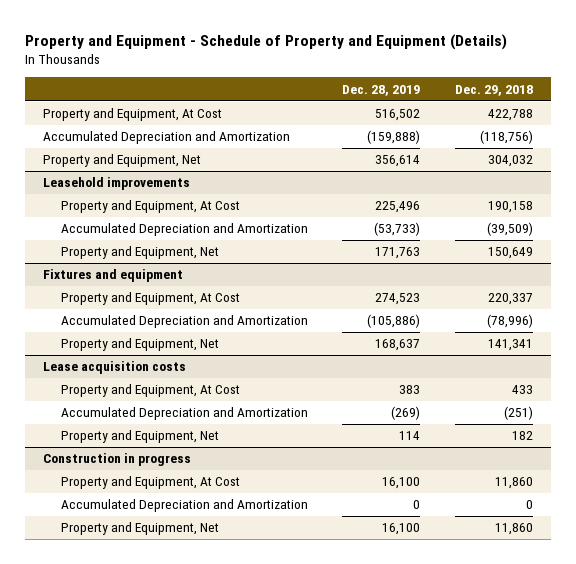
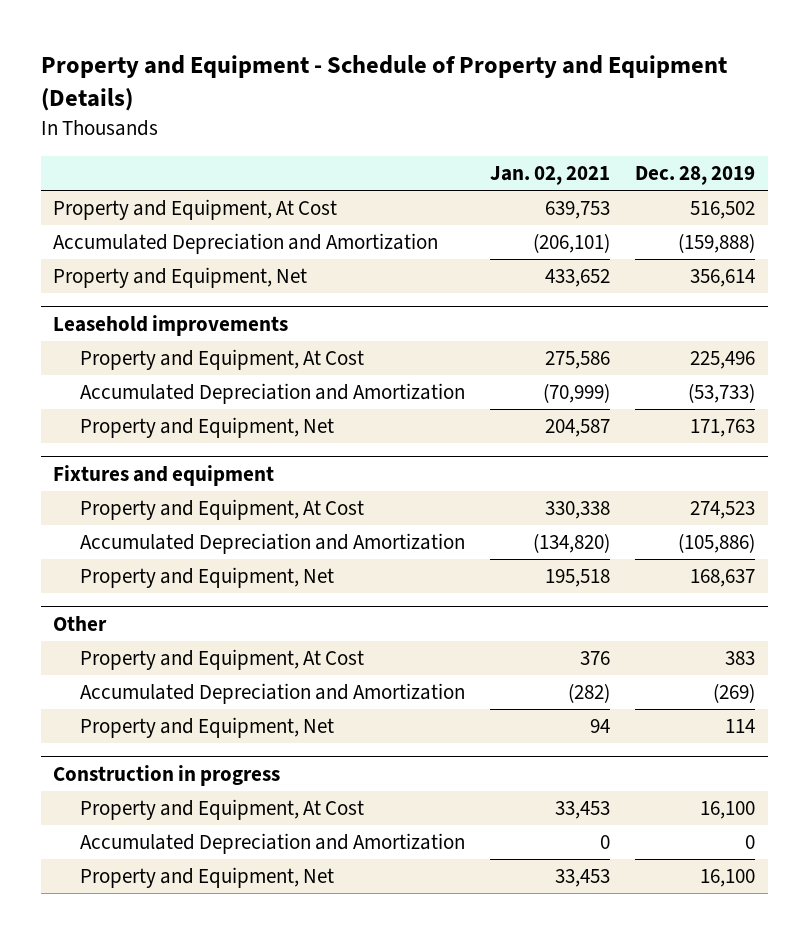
[455,84,534,96] Dec. 29, 2018 -> none
none -> [490,166,611,186] Jan. 02, 2021
[42,361,186,375] Lease acquisition costs -> [53,615,108,631] Other

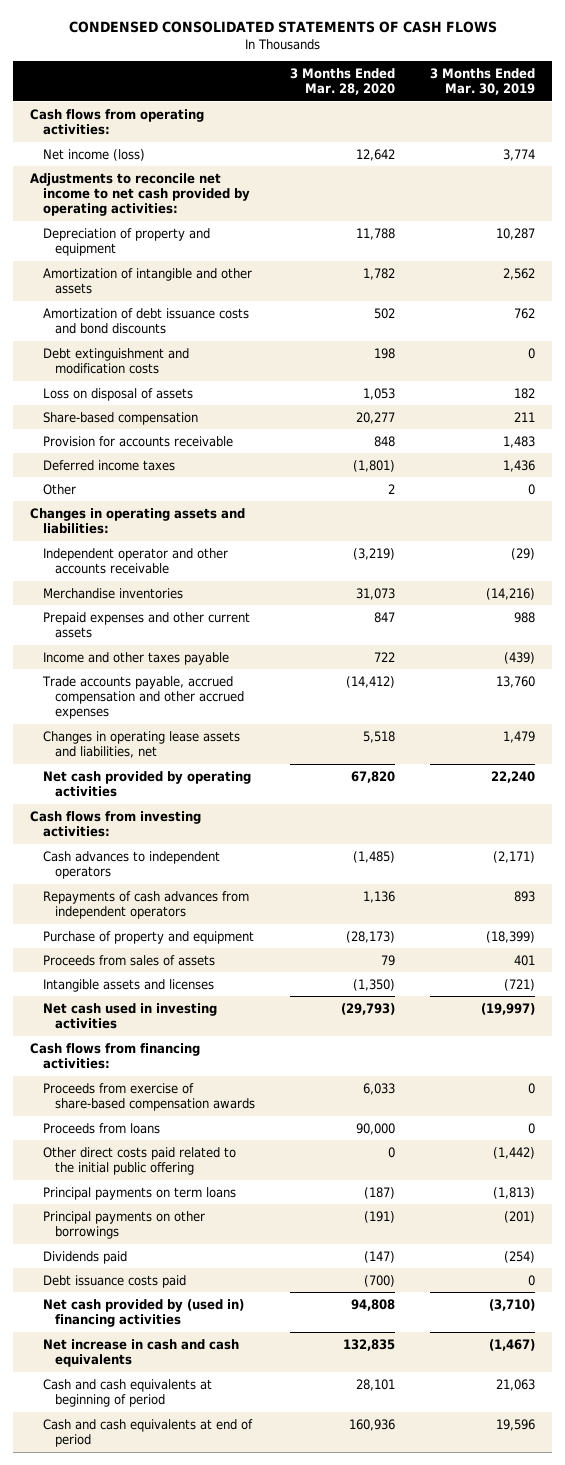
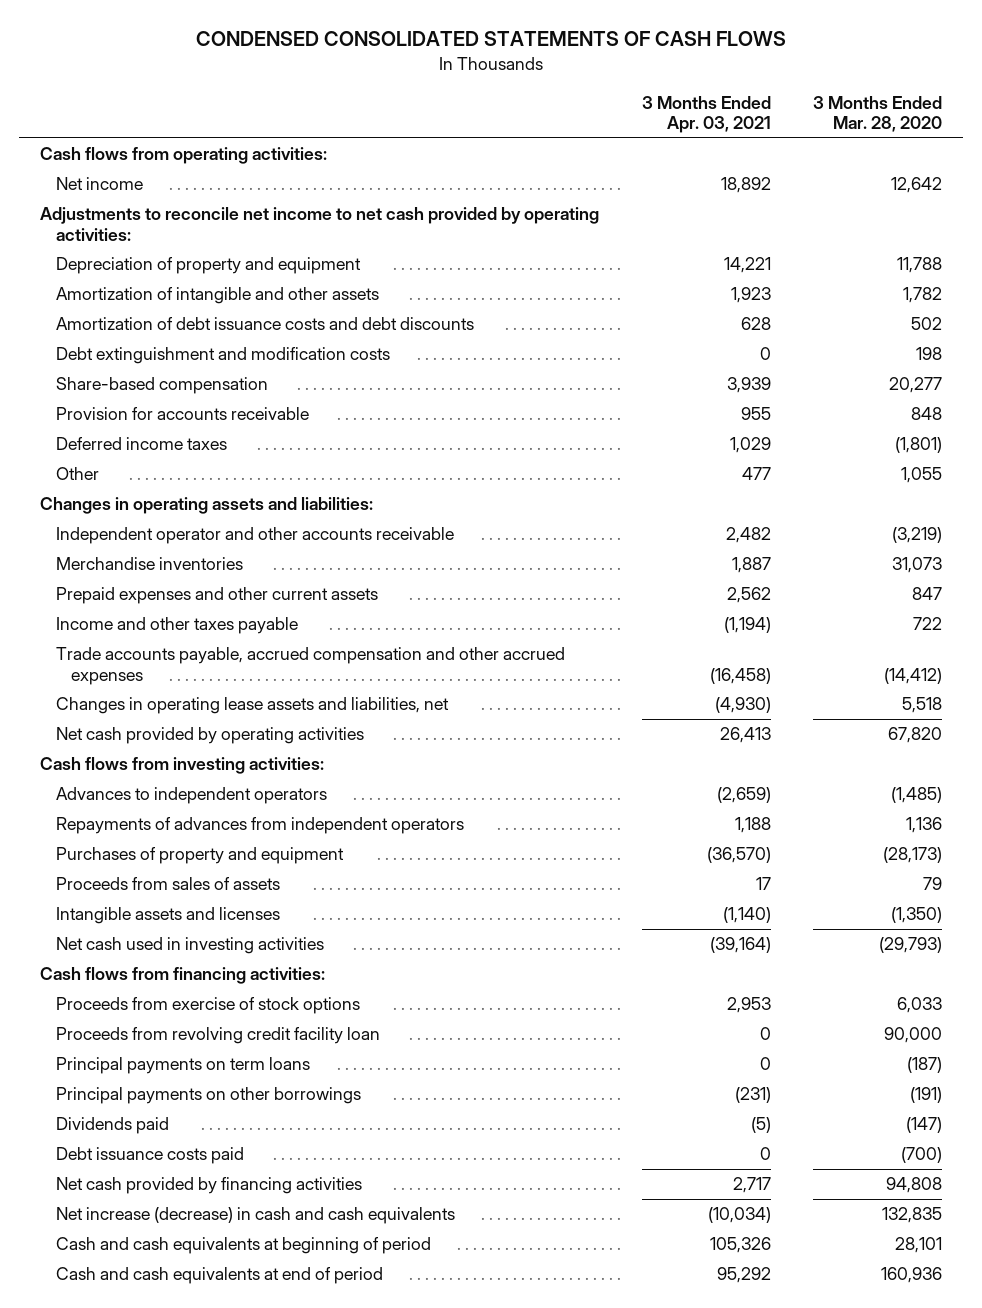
[430,67,536,96] 3 Months Ended Mar. 30, 2019 -> none
none -> [641,95,771,133] 3 Months Ended Apr. 03, 2021
[42,148,145,161] Net income (loss) -> [55,177,143,191] Net income
[42,307,249,335] Amortization of debt issuance costs and bond discounts -> [55,317,474,331] Amortization of debt issuance costs and debt discounts
[42,387,193,401] Loss on disposal of assets -> none
[388,483,396,494] 2 -> [900,467,942,484] 1,055
[42,850,220,880] Cash advances to independent operators -> [55,787,327,805] Advances to independent operators
[42,890,249,920] Repayments of cash advances from independent operators -> [55,817,464,835] Repayments of advances from independent operators
[42,930,254,944] Purchase of property and equipment -> [55,847,344,865] Purchases of property and equipment
[42,1146,236,1176] Other direct costs paid related to the initial public offering -> none
[42,1082,256,1112] Proceeds from exercise of share-based compensation awards -> [55,997,360,1015] Proceeds from exercise of stock options
[42,1122,160,1134] Proceeds from loans -> [55,1027,380,1045] Proceeds from revolving credit facility loan
[42,1298,244,1328] Net cash provided by (used in) financing activities -> [55,1177,362,1195] Net cash provided by financing activities
[42,1338,239,1368] Net increase in cash and cash equivalents -> [55,1207,455,1225] Net increase (decrease) in cash and cash equivalents

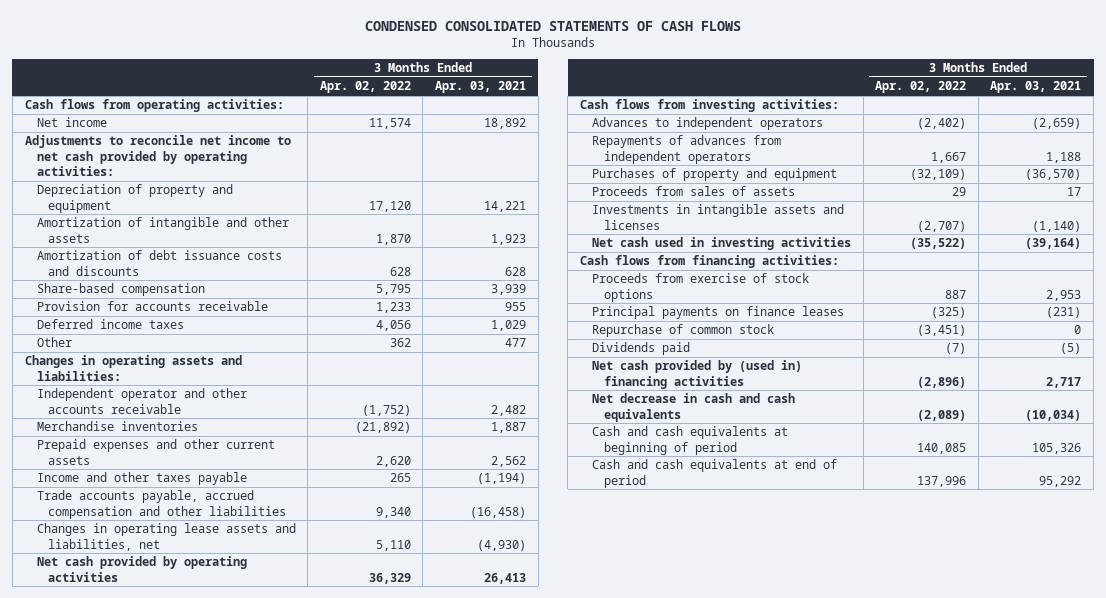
[812,95,942,132] 3 Months Ended Mar. 28, 2020 -> none
none -> [319,81,411,94] Apr. 02, 2022
[55,347,390,365] Debt extinguishment and modification costs -> none
[55,317,474,331] Amortization of debt issuance costs and debt discounts -> [36,250,282,276] Amortization of debt issuance costs and discounts
[55,647,565,685] Trade accounts payable, accrued compensation and other accrued expenses -> [36,490,287,519] Trade accounts payable, accrued compensation and other liabilities
[55,907,280,925] Intangible assets and licenses -> [591,204,844,230] Investments in intangible assets and licenses
[55,1027,380,1045] Proceeds from revolving credit facility loan -> none
[55,1057,310,1075] Principal payments on term loans -> none
[55,1087,361,1105] Principal payments on other borrowings -> [591,306,844,320] Principal payments on finance leases
none -> [591,324,774,338] Repurchase of common stock
[55,1147,244,1165] Debt issuance costs paid -> none
[55,1177,362,1195] Net cash provided by financing activities -> [591,360,802,389] Net cash provided by (used in) financing activities
[55,1207,455,1225] Net increase (decrease) in cash and cash equivalents -> [591,393,795,422] Net decrease in cash and cash equivalents

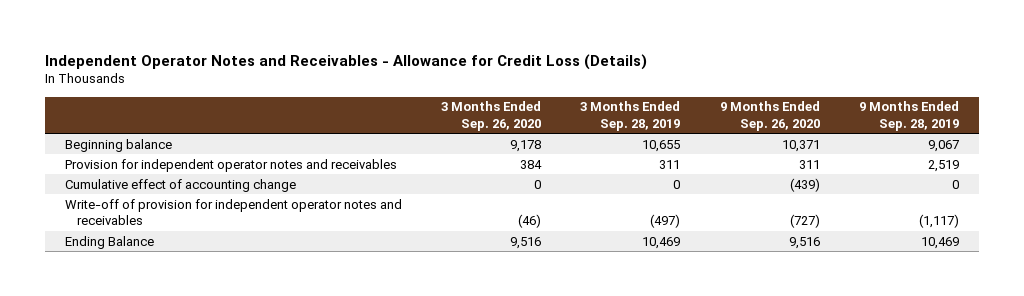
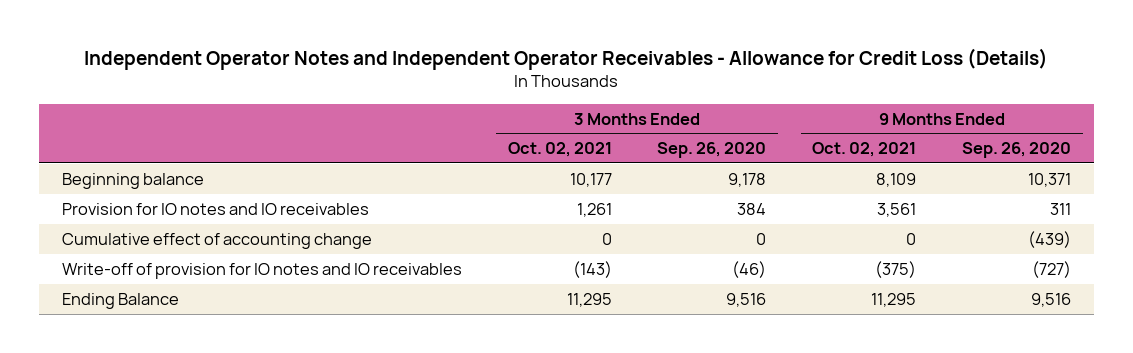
[45,53,648,70] Independent Operator Notes and Receivables - Allowance for Credit Loss (Details) -> [84,47,1049,70] Independent Operator Notes and Independent Operator Receivables - Allowance for Credit Loss (Details)
[580,101,681,131] 3 Months Ended Sep. 28, 2019 -> none
[859,101,960,131] 9 Months Ended Sep. 28, 2019 -> none
none -> [507,142,612,158] Oct. 02, 2021
none -> [812,142,917,158] Oct. 02, 2021
[64,158,397,172] Provision for independent operator notes and receivables -> [61,202,369,215] Provision for IO notes and IO receivables
[64,198,402,226] Write-off of provision for independent operator notes and receivables -> [61,262,462,279] Write-off of provision for IO notes and IO receivables

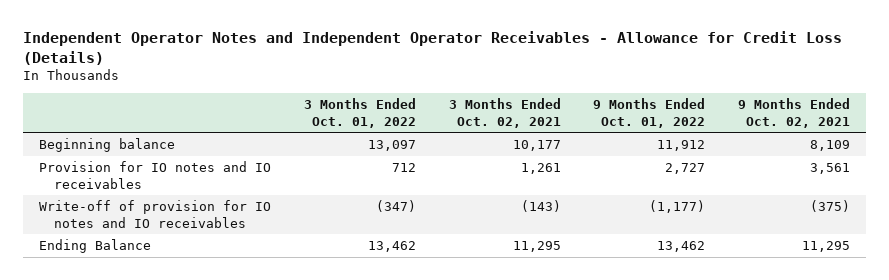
[657,142,767,159] Sep. 26, 2020 -> none
[962,142,1072,159] Sep. 26, 2020 -> none
none -> [303,97,416,128] 3 Months Ended Oct. 01, 2022
none -> [593,97,706,128] 9 Months Ended Oct. 01, 2022
[61,232,372,249] Cumulative effect of accounting change -> none

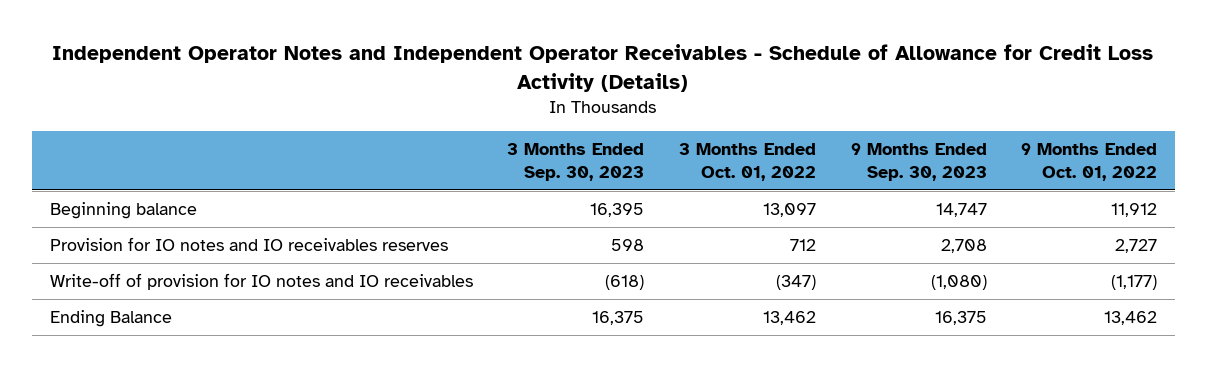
[22,30,842,65] Independent Operator Notes and Independent Operator Receivables - Allowance for Credit Loss (Details) -> [52,44,1154,92] Independent Operator Notes and Independent Operator Receivables - Schedule of Allowance for Credit Loss Activity (Details)
[448,97,561,128] 3 Months Ended Oct. 02, 2021 -> none
[738,97,851,128] 9 Months Ended Oct. 02, 2021 -> none
none -> [507,143,645,181] 3 Months Ended Sep. 30, 2023
none -> [850,143,987,181] 9 Months Ended Sep. 30, 2023
[38,161,271,189] Provision for IO notes and IO receivables -> [49,237,448,252] Provision for IO notes and IO receivables reserves

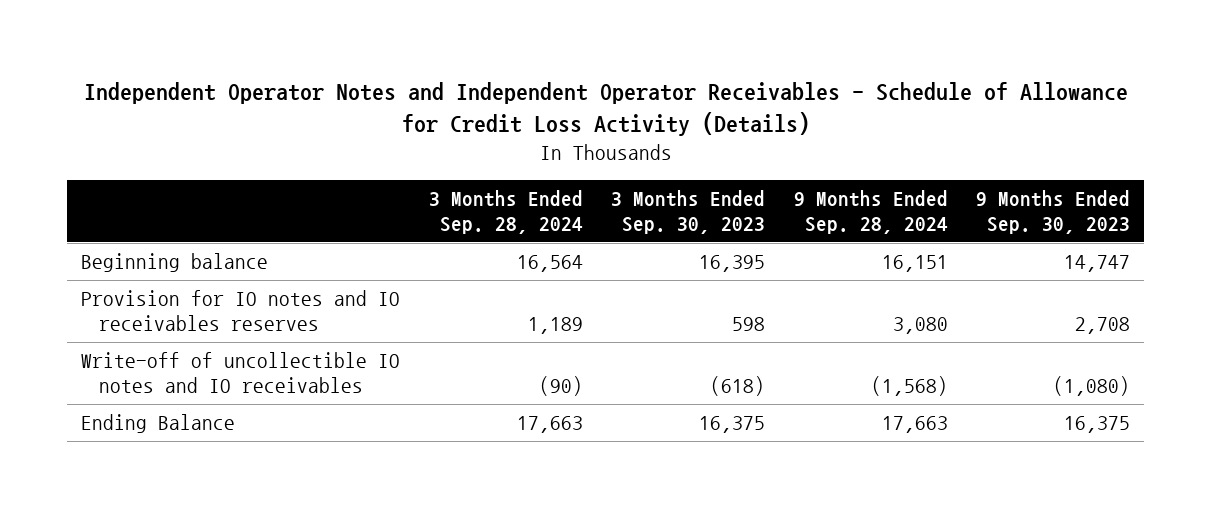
[678,143,816,181] 3 Months Ended Oct. 01, 2022 -> none
[1021,143,1158,181] 9 Months Ended Oct. 01, 2022 -> none
none -> [428,189,583,234] 3 Months Ended Sep. 28, 2024
none -> [793,189,948,234] 9 Months Ended Sep. 28, 2024
[49,273,473,291] Write-off of provision for IO notes and IO receivables -> [81,352,401,394] Write-off of uncollectible IO notes and IO receivables

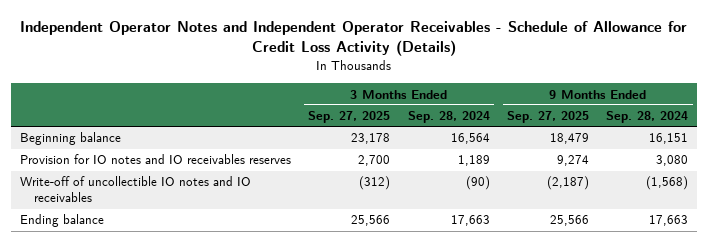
[611,189,766,234] 3 Months Ended Sep. 30, 2023 -> none
[975,189,1130,234] 9 Months Ended Sep. 30, 2023 -> none
none -> [308,111,391,124] Sep. 27, 2025
none -> [506,111,589,124] Sep. 27, 2025
[81,414,236,434] Ending Balance -> [19,214,104,228] Ending balance

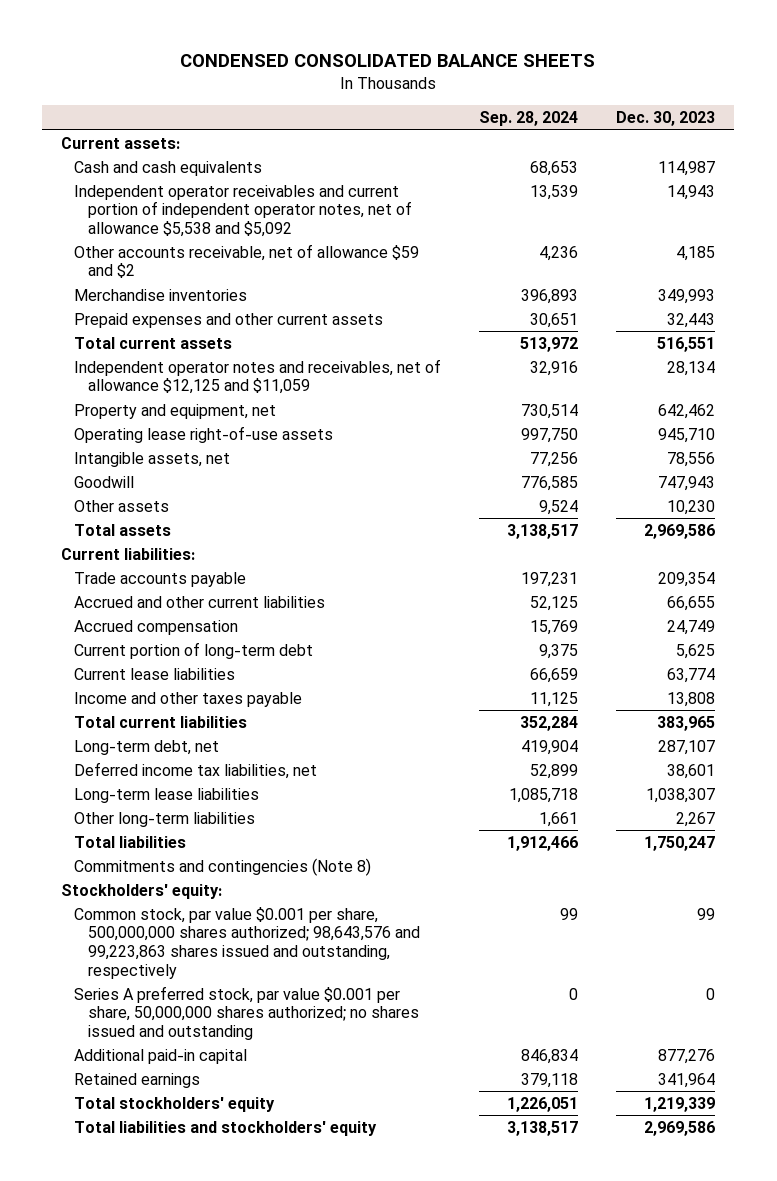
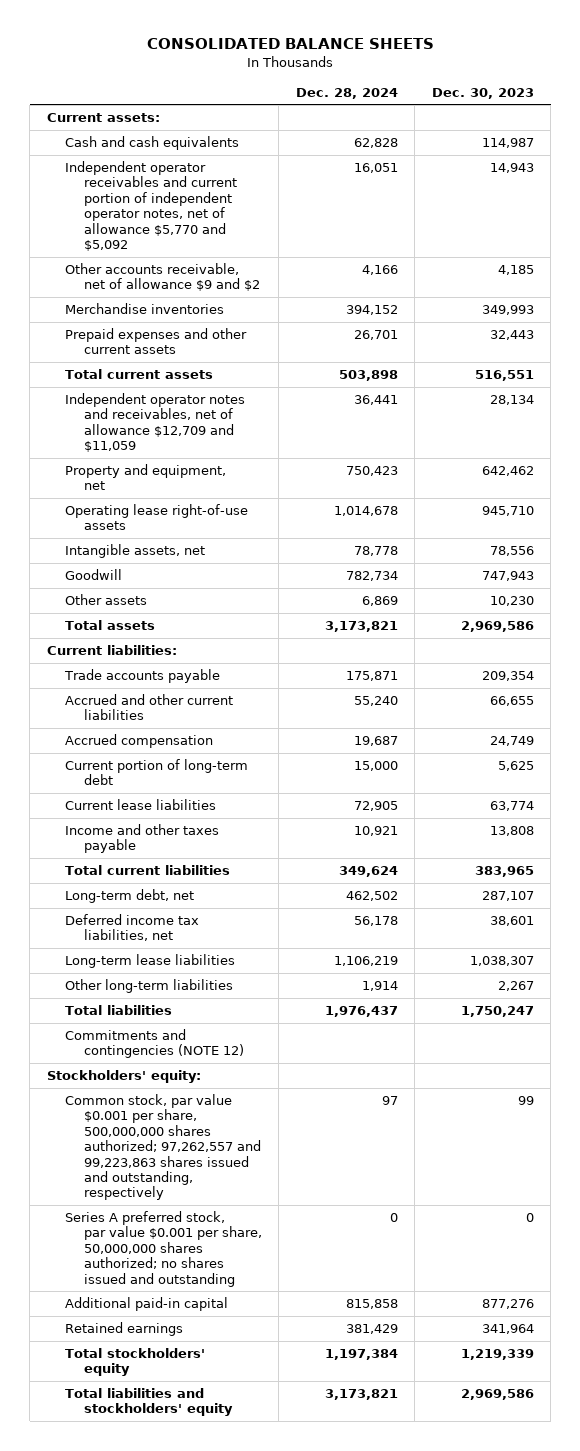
[180,54,596,68] CONDENSED CONSOLIDATED BALANCE SHEETS -> [147,38,435,50] CONSOLIDATED BALANCE SHEETS
[479,111,579,127] Sep. 28, 2024 -> none
none -> [295,87,398,99] Dec. 28, 2024
[74,184,412,238] Independent operator receivables and current portion of independent operator notes, net of allowance $5,538 and $5,092 -> [65,161,237,251] Independent operator receivables and current portion of independent operator notes, net of allowance $5,770 and $5,092
[74,243,420,279] Other accounts receivable, net of allowance $59 and $2 -> [65,263,260,292] Other accounts receivable, net of allowance $9 and $2
[74,358,442,395] Independent operator notes and receivables, net of allowance $12,125 and $11,059 -> [65,393,246,453] Independent operator notes and receivables, net of allowance $12,709 and $11,059
[74,857,372,876] Commitments and contingencies (Note 8) -> [65,1029,244,1059] Commitments and contingencies (NOTE 12)
[74,906,420,979] Common stock, par value $0.001 per share, 500,000,000 shares authorized; 98,643,576 and 99,223,863 shares issued and outstanding, respectively -> [65,1094,261,1201] Common stock, par value $0.001 per share, 500,000,000 shares authorized; 97,262,557 and 99,223,863 shares issued and outstanding, respectively

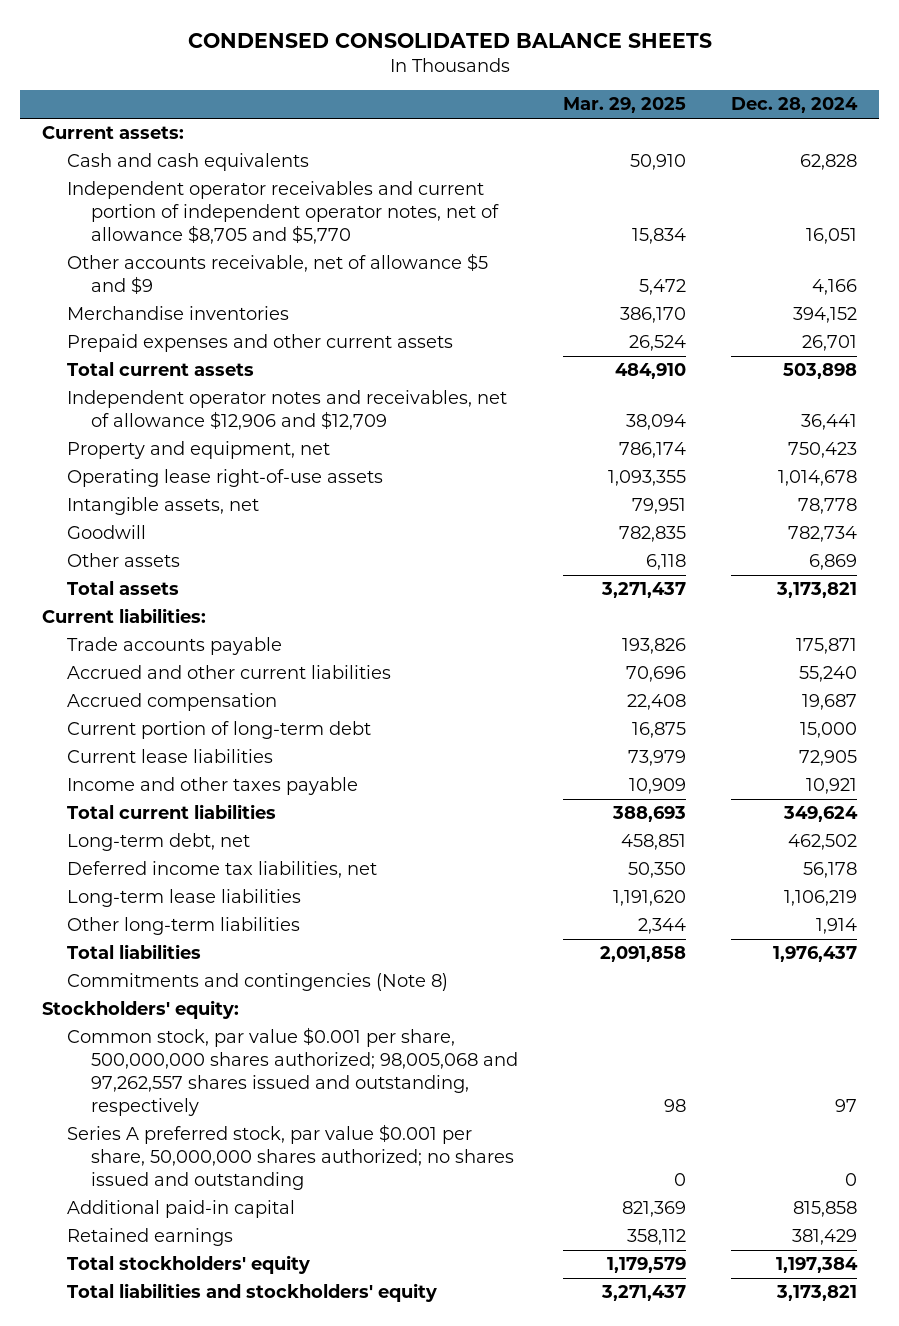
[147,38,435,50] CONSOLIDATED BALANCE SHEETS -> [187,32,712,48] CONDENSED CONSOLIDATED BALANCE SHEETS
[431,87,534,99] Dec. 30, 2023 -> none
none -> [563,97,687,114] Mar. 29, 2025
[65,161,237,251] Independent operator receivables and current portion of independent operator notes, net of allowance $5,770 and $5,092 -> [66,181,500,245] Independent operator receivables and current portion of independent operator notes, net of allowance $8,705 and $5,770
[65,263,260,292] Other accounts receivable, net of allowance $9 and $2 -> [66,253,488,295] Other accounts receivable, net of allowance $5 and $9
[65,393,246,453] Independent operator notes and receivables, net of allowance $12,709 and $11,059 -> [66,390,507,431] Independent operator notes and receivables, net of allowance $12,906 and $12,709
[65,1029,244,1059] Commitments and contingencies (NOTE 12) -> [66,973,448,992] Commitments and contingencies (Note 8)
[65,1094,261,1201] Common stock, par value $0.001 per share, 500,000,000 shares authorized; 97,262,557 and 99,223,863 shares issued and outstanding, respectively -> [66,1027,519,1117] Common stock, par value $0.001 per share, 500,000,000 shares authorized; 98,005,068 and 97,262,557 shares issued and outstanding, respectively

